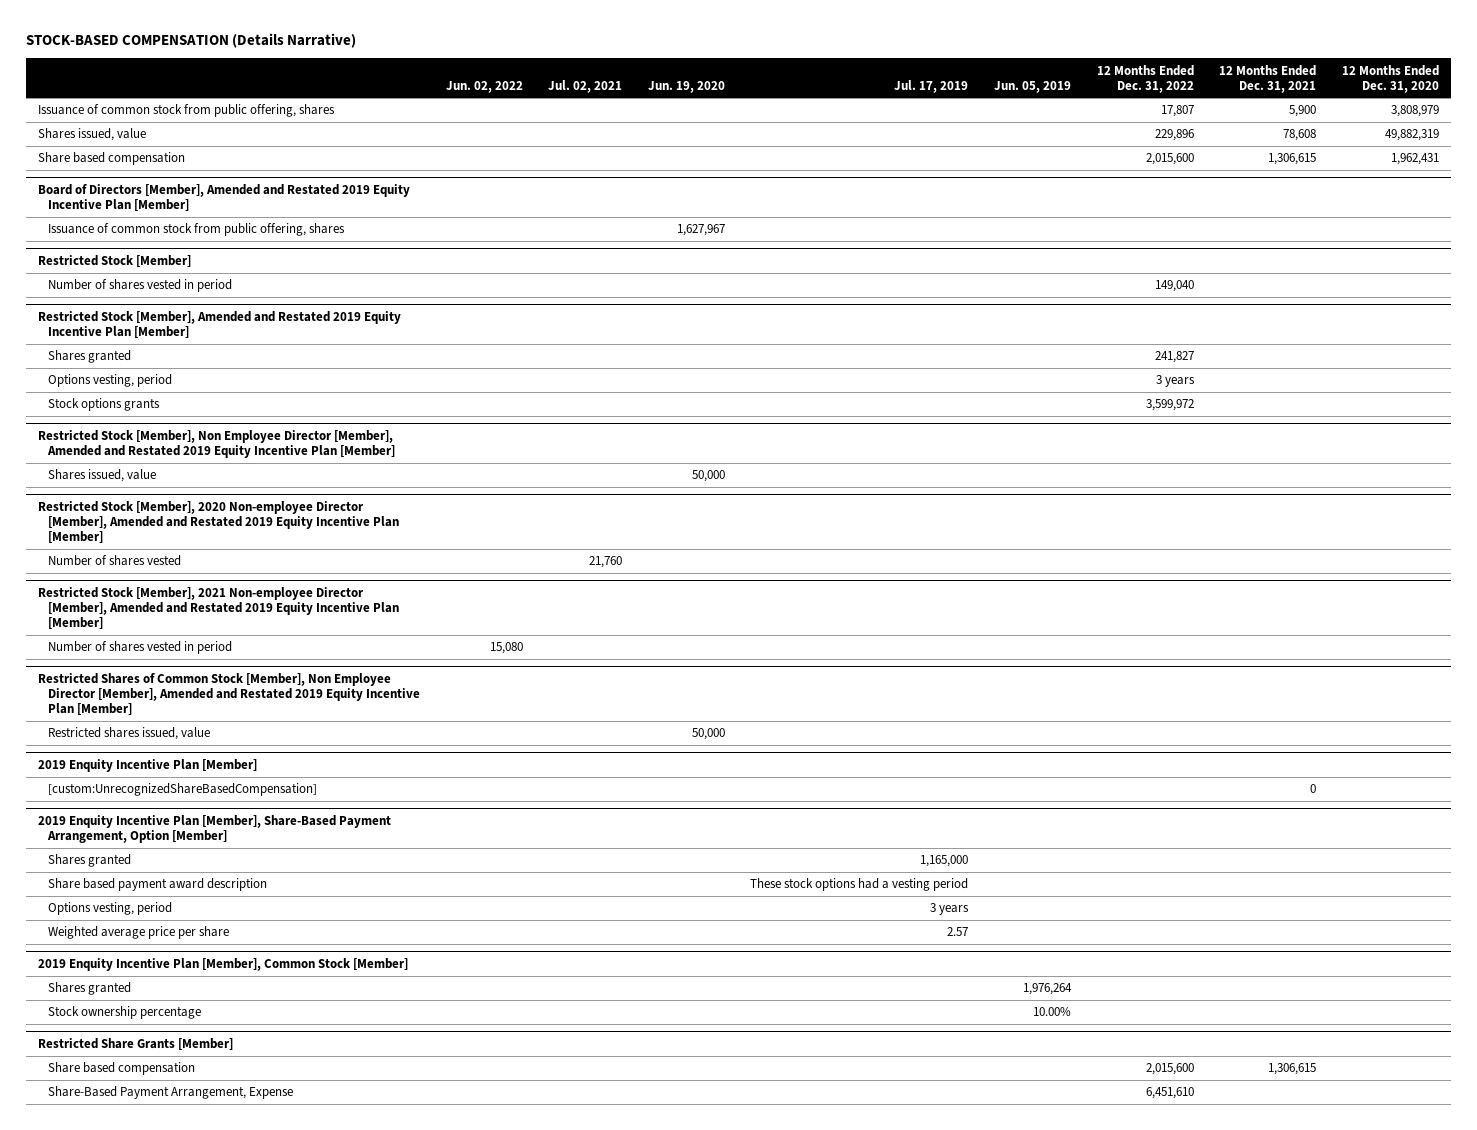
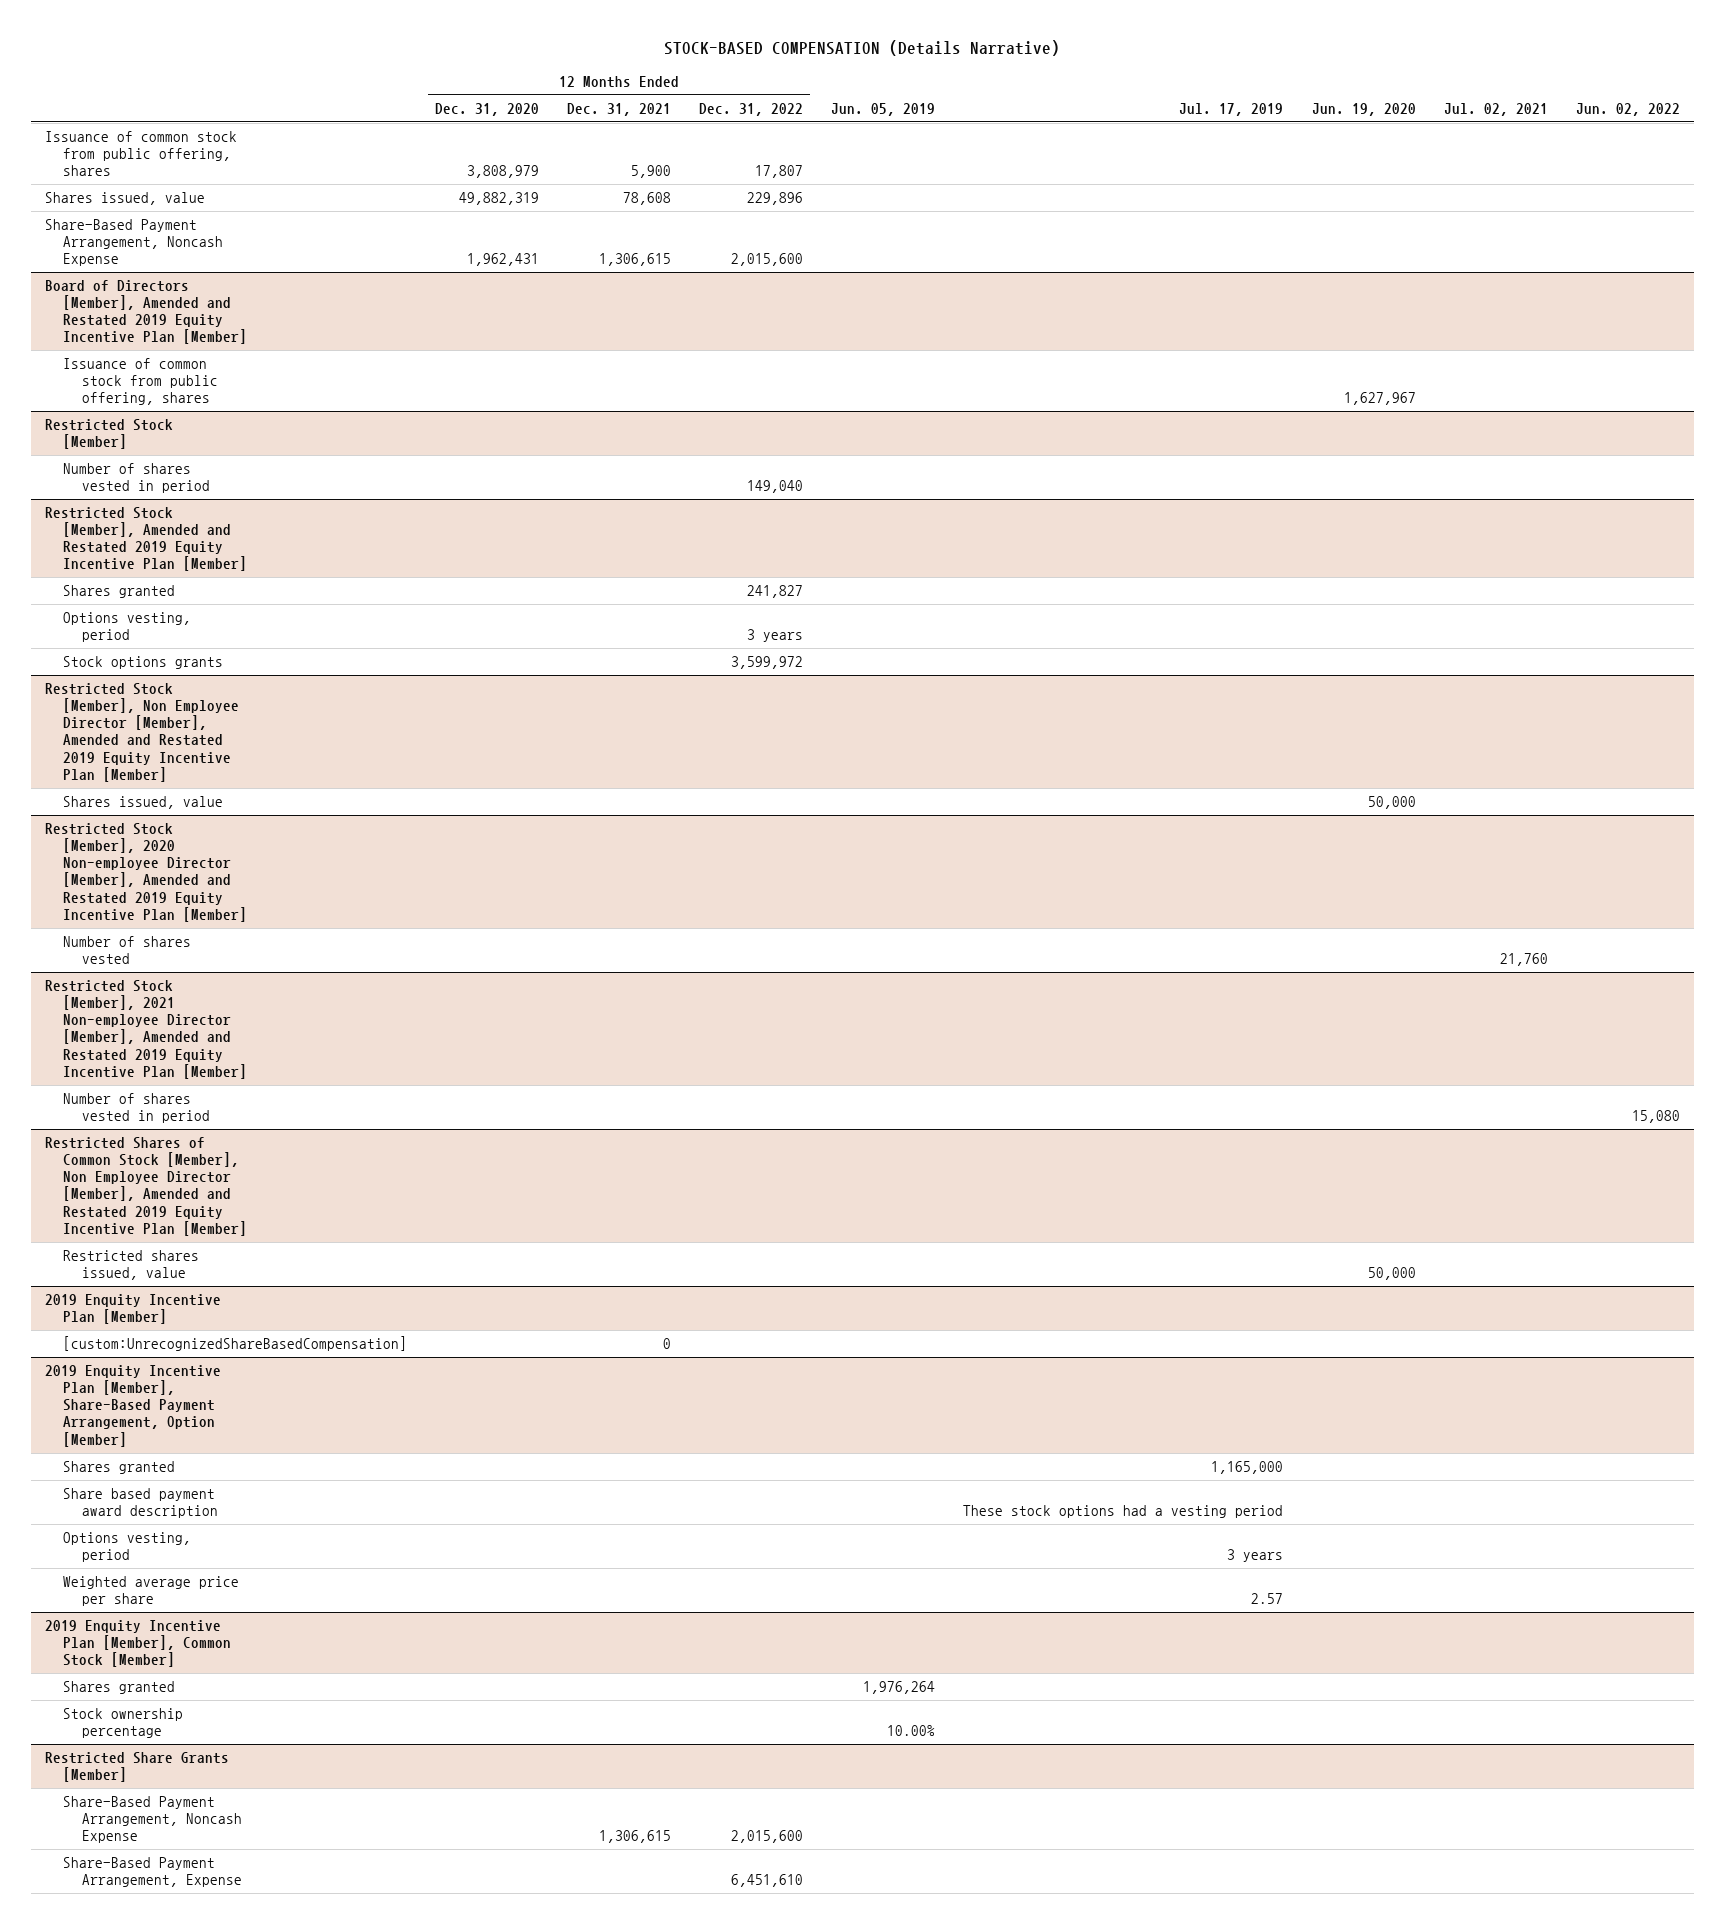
[38,152,186,166] Share based compensation -> [44,219,224,267] Share-Based Payment Arrangement, Noncash Expense
[48,1062,196,1076] Share based compensation -> [63,1796,242,1844] Share-Based Payment Arrangement, Noncash Expense

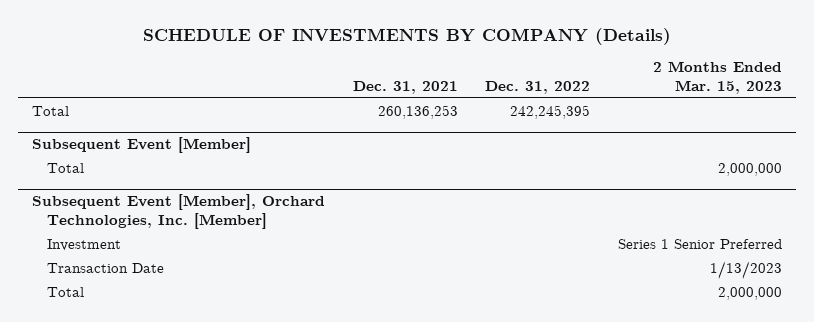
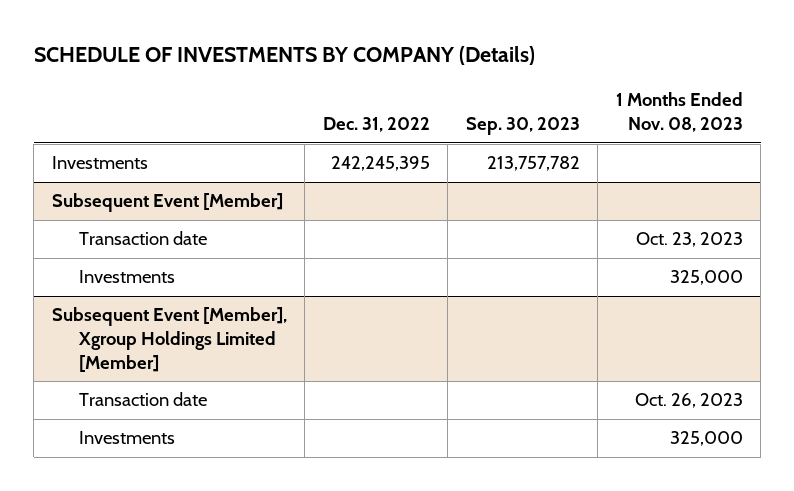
[352,80,458,94] Dec. 31, 2021 -> none
[652,61,782,94] 2 Months Ended Mar. 15, 2023 -> none
none -> [465,117,580,136] Sep. 30, 2023
none -> [615,92,743,133] 1 Months Ended Nov. 08, 2023
[31,106,69,117] Total -> [51,156,148,170] Investments
[31,194,325,229] Subsequent Event [Member], Orchard Technologies, Inc. [Member] -> none
[47,239,122,252] Investment -> none
[47,263,165,274] Transaction Date -> none
[47,287,85,298] Total -> none
none -> [78,231,207,246] Transaction date
[47,163,85,174] Total -> [78,270,175,284] Investments
none -> [51,307,287,372] Subsequent Event [Member], Xgroup Holdings Limited [Member]
none -> [78,392,207,407] Transaction date
none -> [78,431,175,445] Investments

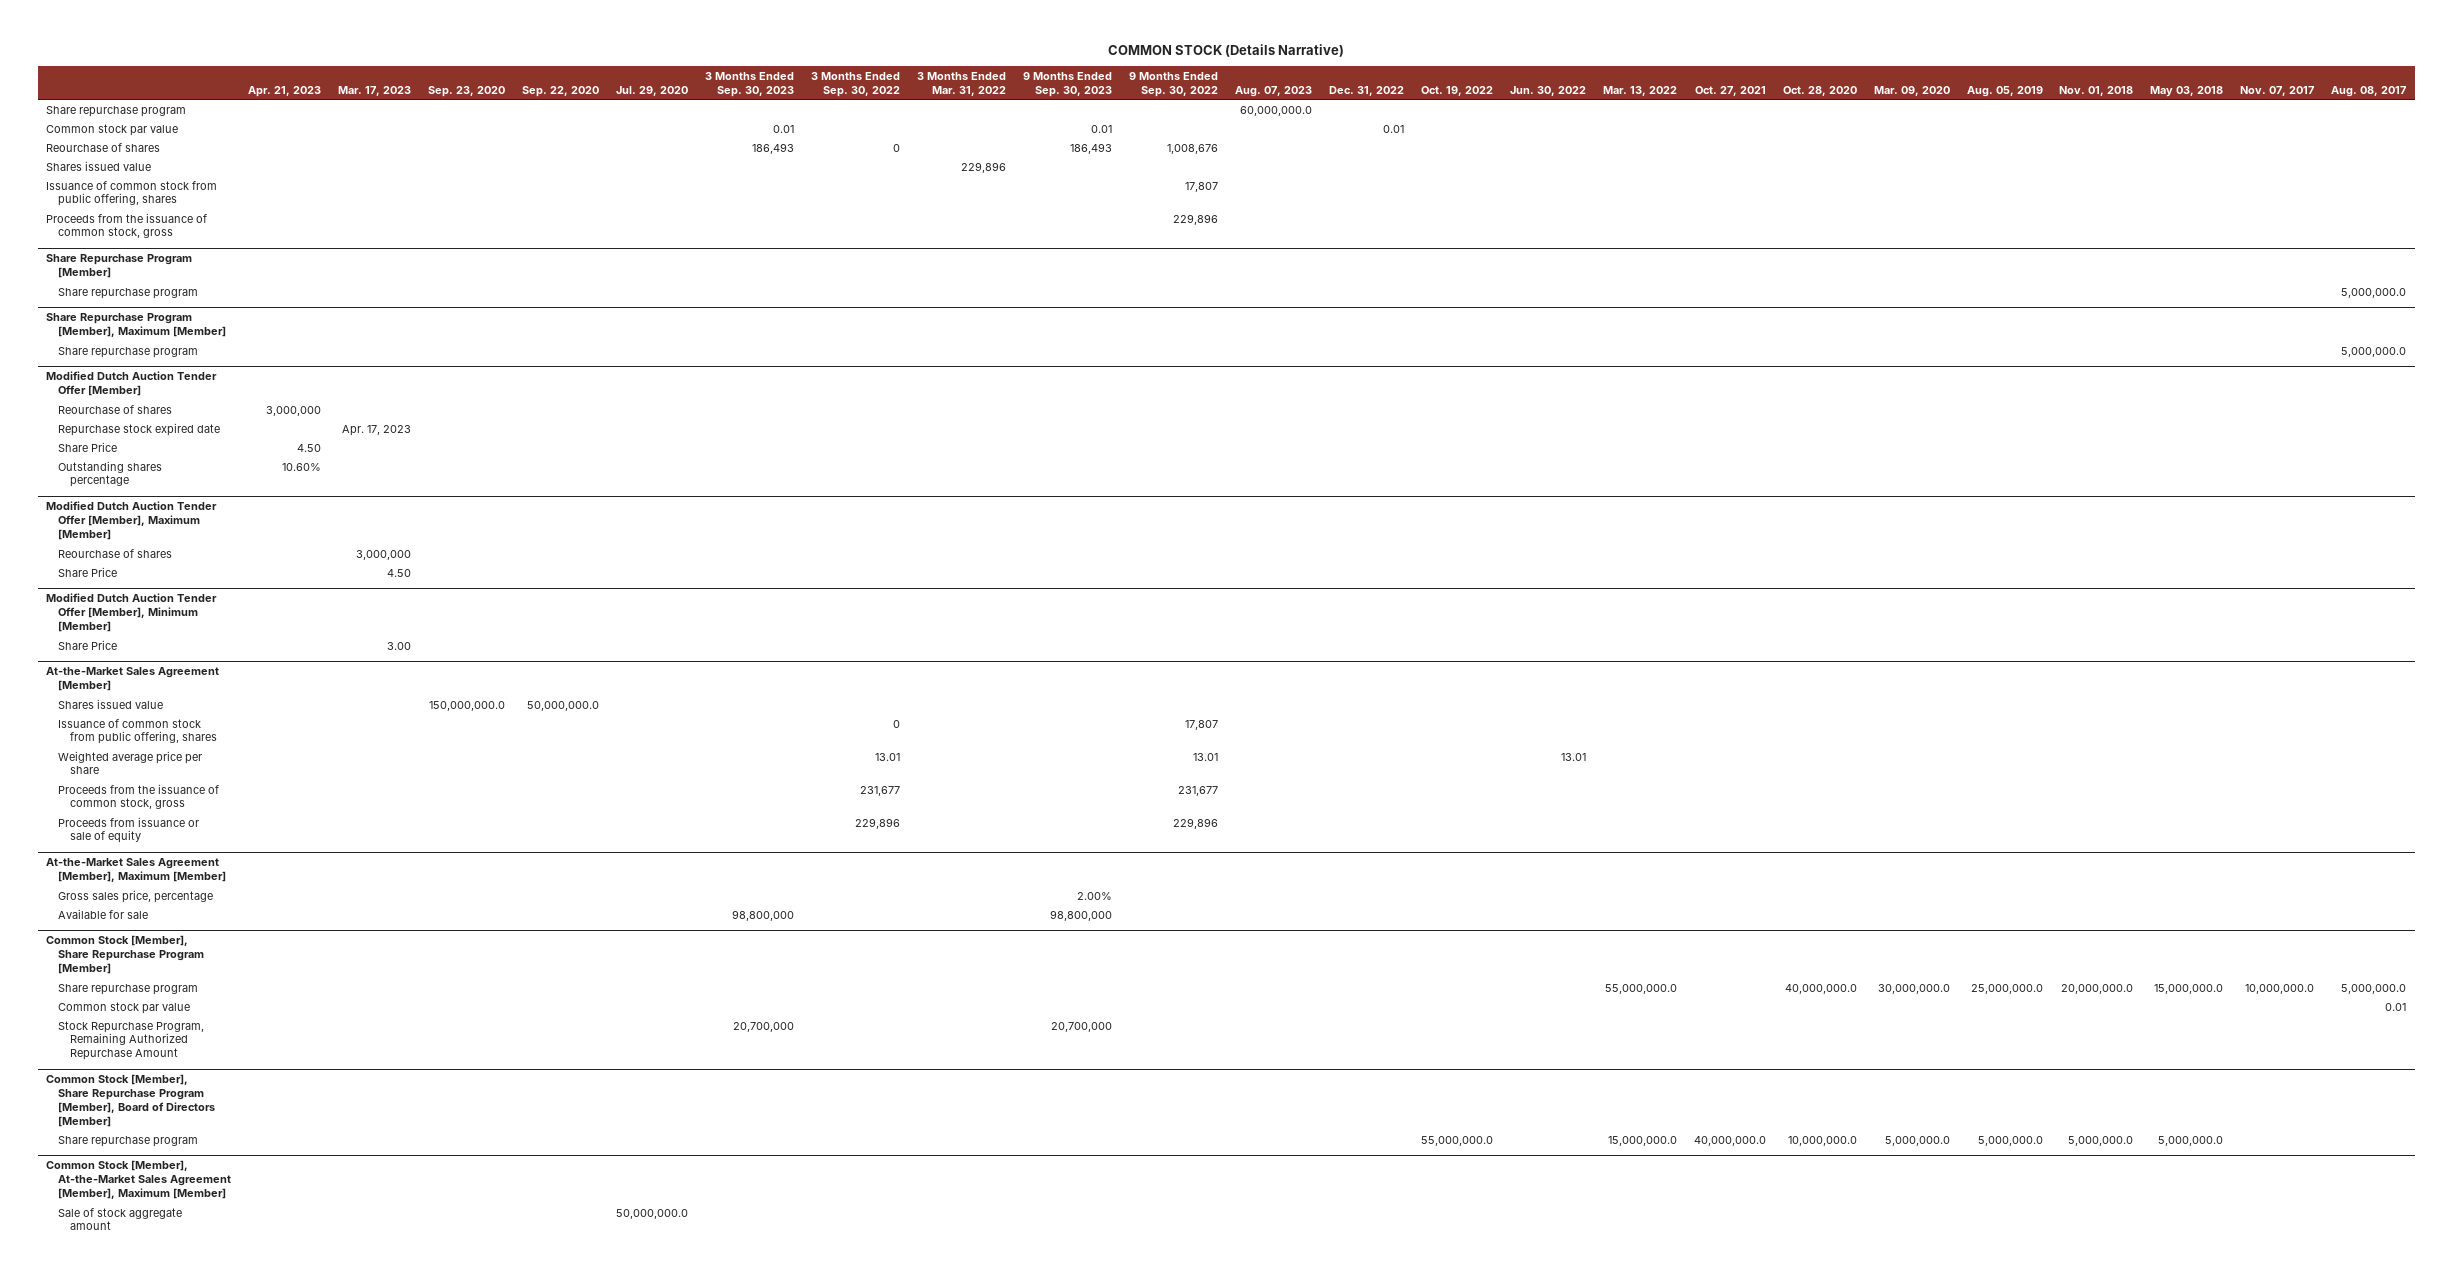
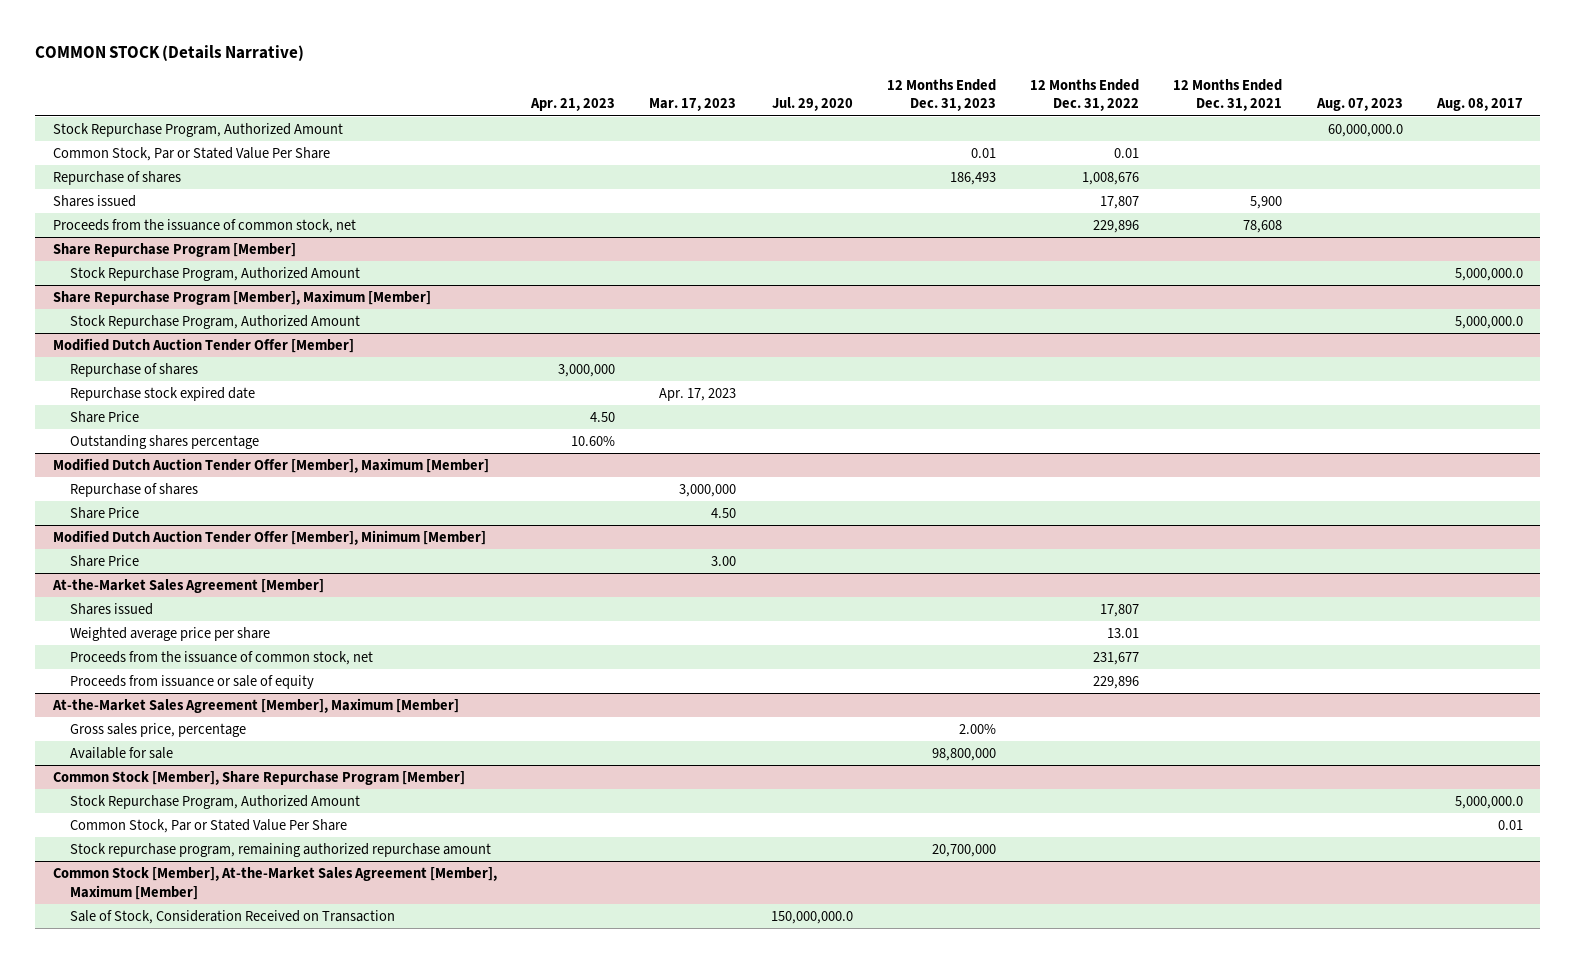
[428,85,506,97] Sep. 23, 2020 -> none
[522,85,600,97] Sep. 22, 2020 -> none
[705,71,795,97] 3 Months Ended Sep. 30, 2023 -> none
[811,71,901,97] 3 Months Ended Sep. 30, 2022 -> none
[916,71,1006,96] 3 Months Ended Mar. 31, 2022 -> none
[1022,71,1112,97] 9 Months Ended Sep. 30, 2023 -> none
[1128,71,1218,97] 9 Months Ended Sep. 30, 2022 -> none
[1328,85,1404,96] Dec. 31, 2022 -> none
[1420,85,1493,96] Oct. 19, 2022 -> none
[1509,85,1586,96] Jun. 30, 2022 -> none
[1602,85,1677,96] Mar. 13, 2022 -> none
[1694,85,1766,96] Oct. 27, 2021 -> none
[1782,85,1857,96] Oct. 28, 2020 -> none
[1873,85,1950,96] Mar. 09, 2020 -> none
[1966,85,2043,97] Aug. 05, 2019 -> none
[2059,85,2134,96] Nov. 01, 2018 -> none
[2150,85,2224,97] May 03, 2018 -> none
[2240,85,2315,96] Nov. 07, 2017 -> none
none -> [886,78,996,112] 12 Months Ended Dec. 31, 2023
none -> [1030,78,1140,112] 12 Months Ended Dec. 31, 2022
none -> [1173,78,1283,112] 12 Months Ended Dec. 31, 2021
[46,160,152,171] Shares issued value -> none
[46,105,187,117] Share repurchase program -> [52,122,343,137] Stock Repurchase Program, Authorized Amount
[46,123,179,136] Common stock par value -> [52,146,330,161] Common Stock, Par or Stated Value Per Share
[46,142,161,152] Reourchase of shares -> [52,170,181,185] Repurchase of shares
[46,180,218,207] Issuance of common stock from public offering, shares -> [52,194,136,207] Shares issued
[46,212,208,239] Proceeds from the issuance of common stock, gross -> [52,218,356,233] Proceeds from the issuance of common stock, net
[58,287,199,299] Share repurchase program -> [69,266,360,281] Stock Repurchase Program, Authorized Amount
[58,346,199,358] Share repurchase program -> [69,314,360,329] Stock Repurchase Program, Authorized Amount
[58,404,173,414] Reourchase of shares -> [69,362,198,377] Repurchase of shares
[58,548,173,558] Reourchase of shares -> [69,482,198,497] Repurchase of shares
[58,698,164,709] Shares issued value -> none
[58,718,218,745] Issuance of common stock from public offering, shares -> [69,602,153,615] Shares issued
[58,783,220,810] Proceeds from the issuance of common stock, gross -> [69,650,373,665] Proceeds from the issuance of common stock, net
[46,1074,216,1127] Common Stock [Member], Share Repurchase Program [Member], Board of Directors [Member] -> none
[58,1135,199,1147] Share repurchase program -> none
[58,983,199,995] Share repurchase program -> [69,794,360,809] Stock Repurchase Program, Authorized Amount
[58,1001,191,1014] Common stock par value -> [69,818,347,833] Common Stock, Par or Stated Value Per Share
[58,1020,205,1061] Stock Repurchase Program, Remaining Authorized Repurchase Amount -> [69,842,491,857] Stock repurchase program, remaining authorized repurchase amount
[58,1207,183,1231] Sale of stock aggregate amount -> [69,909,395,924] Sale of Stock, Consideration Received on Transaction
[616,1208,689,1219] 50,000,000.0 -> [770,910,853,924] 150,000,000.0

